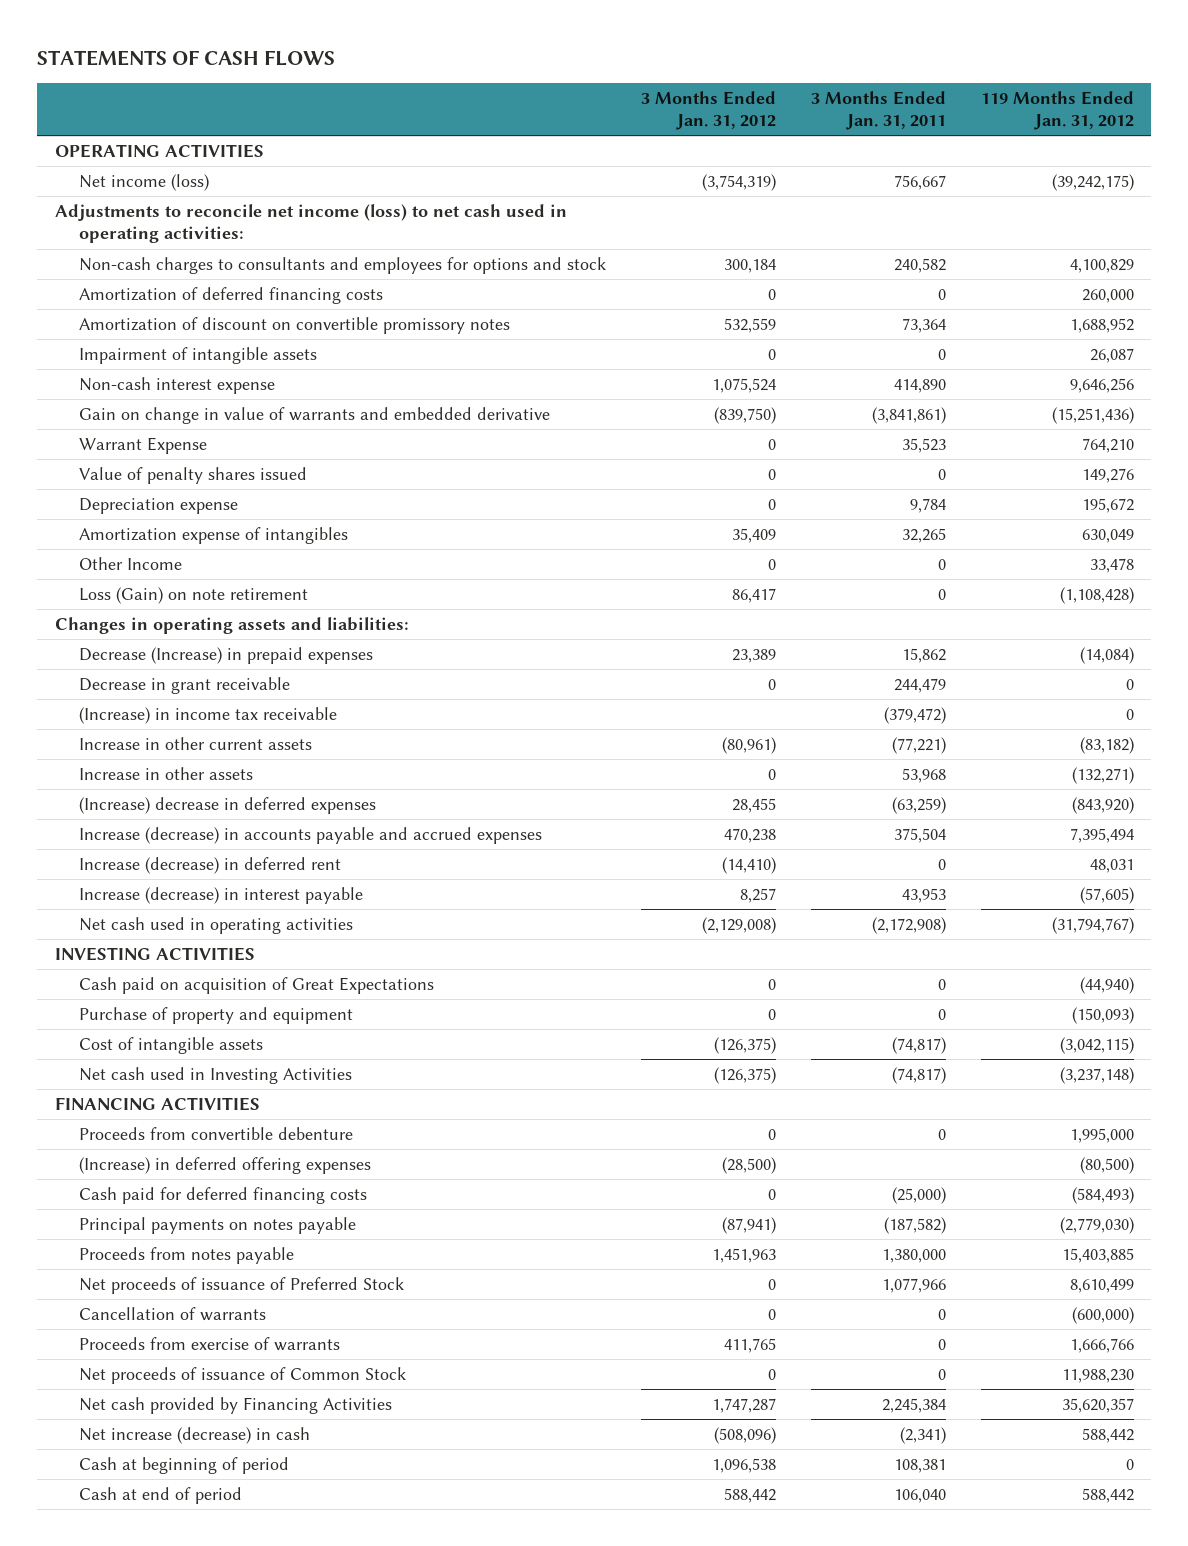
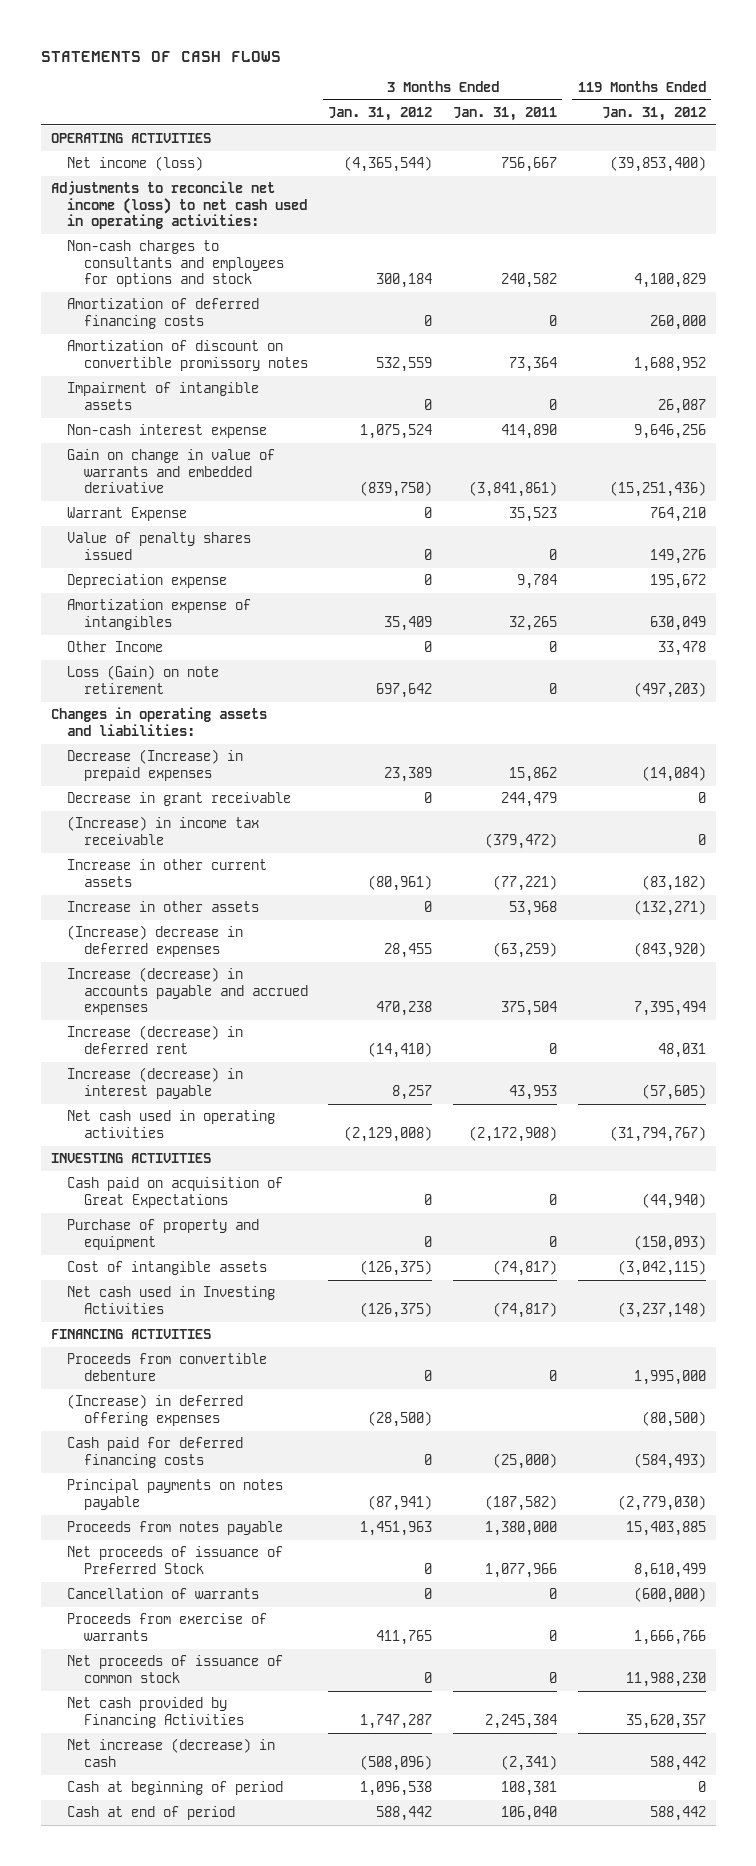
[701,173,776,191] (3,754,319) -> [344,156,433,173] (4,365,544)
[1051,173,1134,191] (39,242,175) -> [609,156,706,173] (39,853,400)
[731,587,776,603] 86,417 -> [376,682,433,698] 697,642
[1059,586,1134,604] (1,108,428) -> [633,681,706,698] (497,203)
[78,1366,406,1384] Net proceeds of issuance of Common Stock -> [67,1655,284,1683] Net proceeds of issuance of common stock

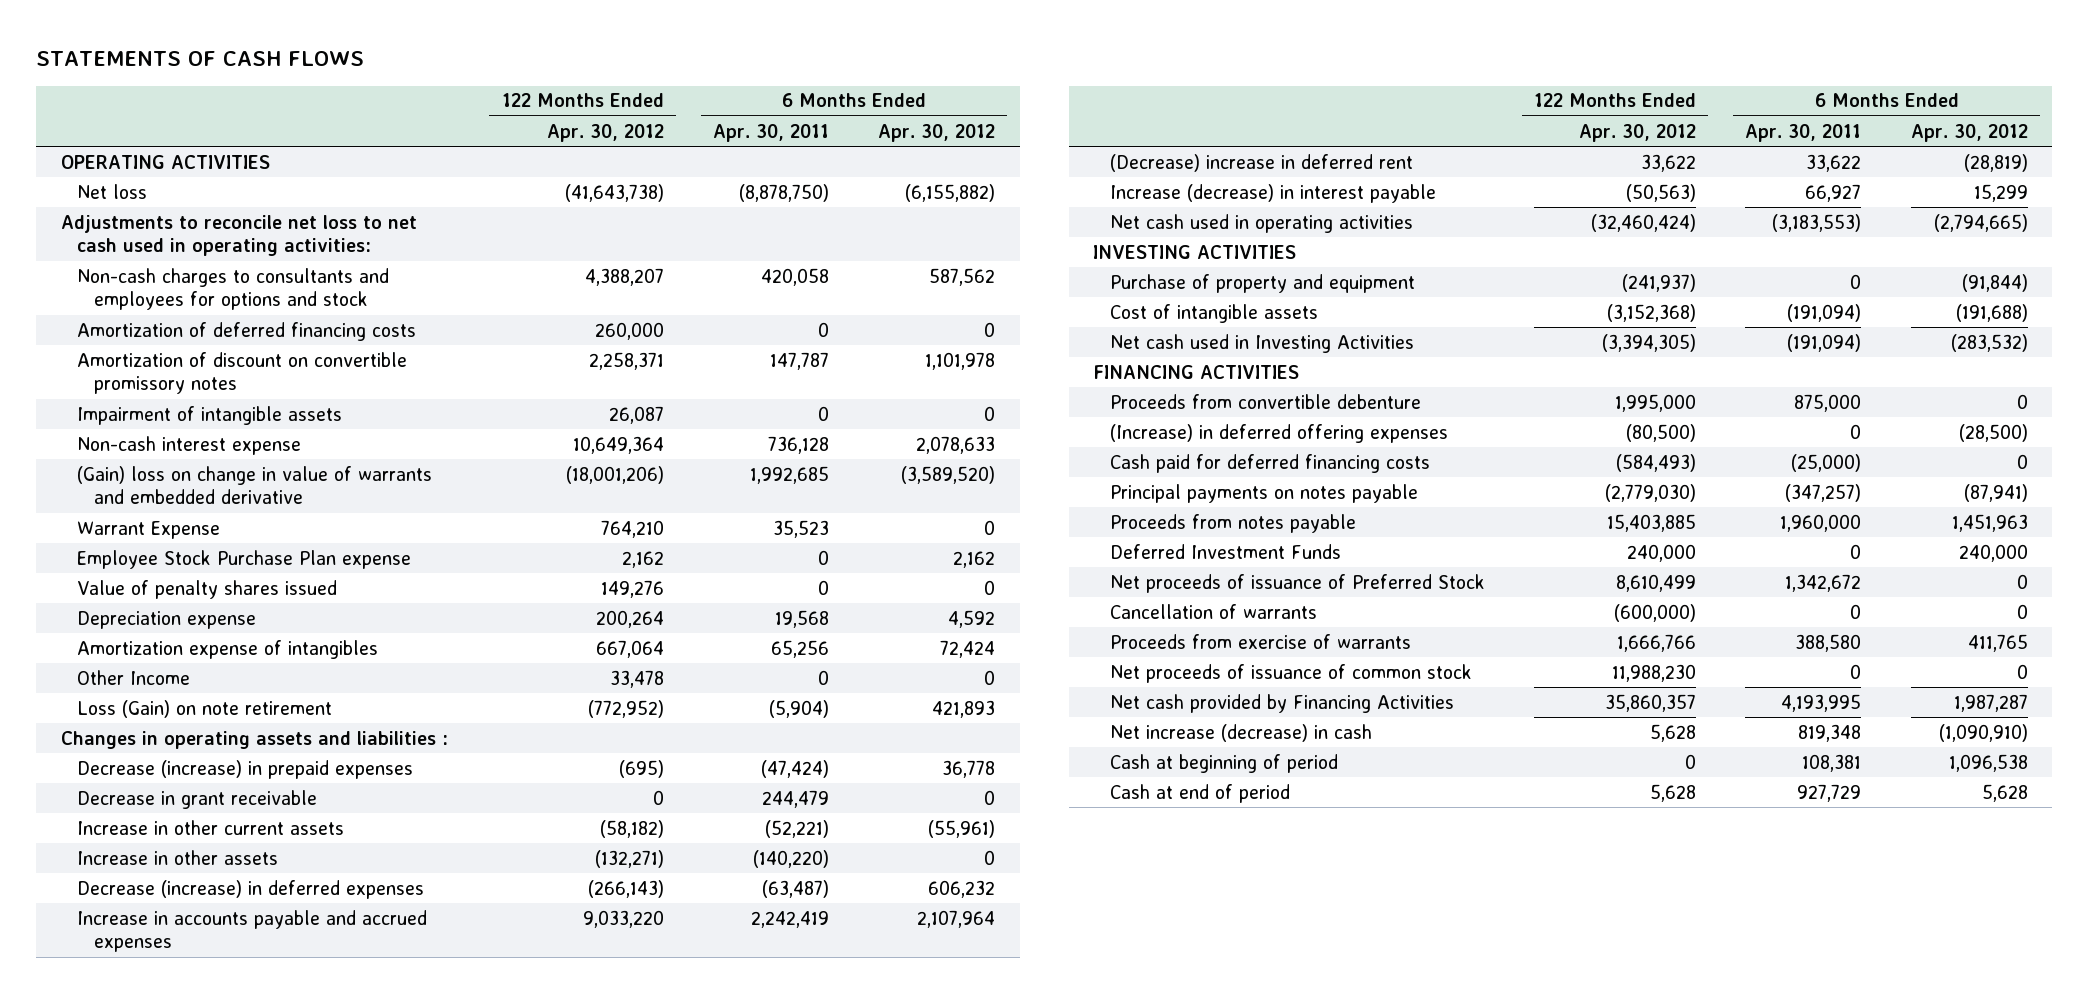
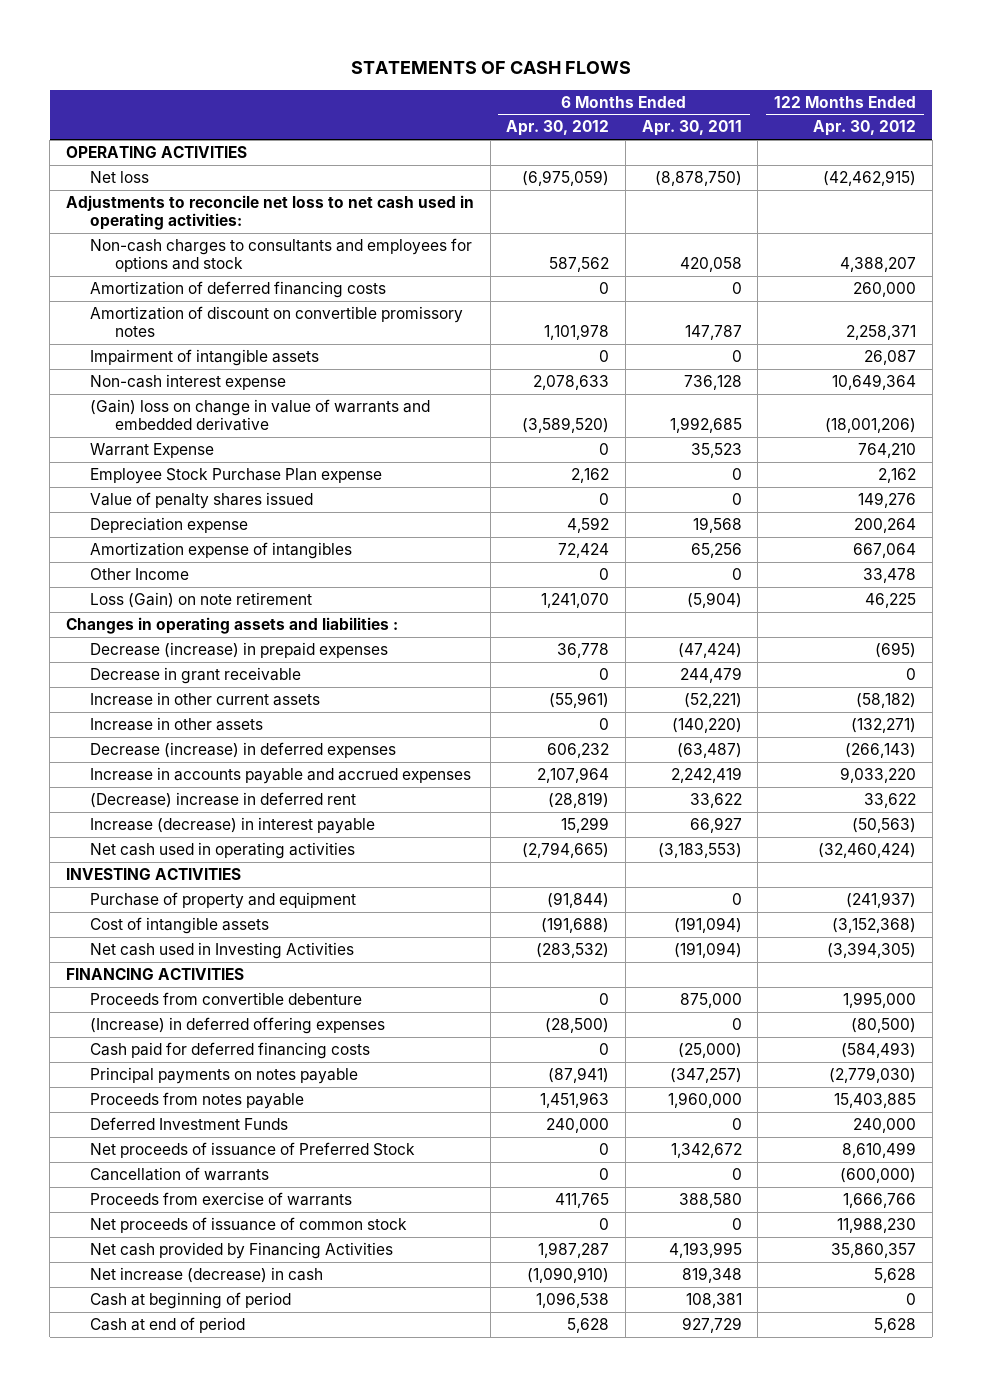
[564,183,664,202] (41,643,738) -> [822,170,916,187] (42,462,915)
[905,183,996,202] (6,155,882) -> [522,170,610,187] (6,975,059)
[587,699,664,718] (772,952) -> [864,593,916,609] 46,225
[932,699,996,718] 421,893 -> [541,593,610,609] 1,241,070

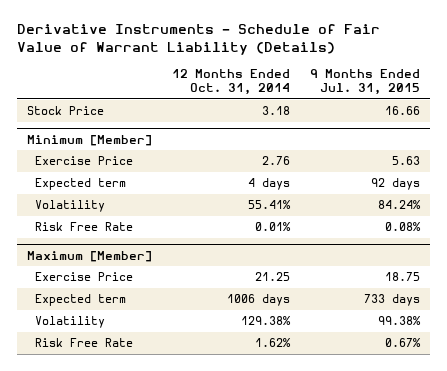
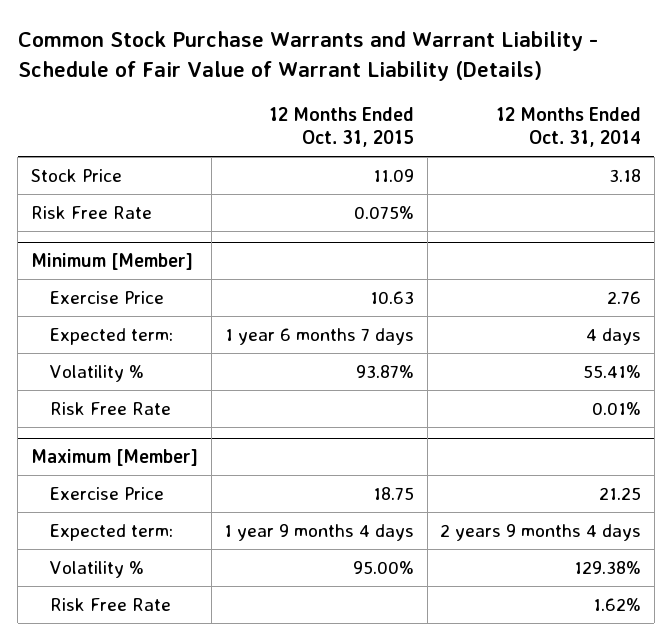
[16,24,380,55] Derivative Instruments - Schedule of Fair Value of Warrant Liability (Details) -> [17,31,598,81] Common Stock Purchase Warrants and Warrant Liability - Schedule of Fair Value of Warrant Liability (Details)
[309,69,420,95] 9 Months Ended Jul. 31, 2015 -> none
none -> [269,106,415,148] 12 Months Ended Oct. 31, 2015
none -> [31,205,153,219] Risk Free Rate
[35,178,127,191] Expected term -> [49,327,173,345] Expected term:
[35,200,106,213] Volatility -> [49,364,144,382] Volatility %
[35,294,127,307] Expected term -> [49,523,173,541] Expected term:
[226,294,290,307] 1006 days -> [440,523,642,541] 2 years 9 months 4 days
[35,316,106,329] Volatility -> [49,560,144,578] Volatility %

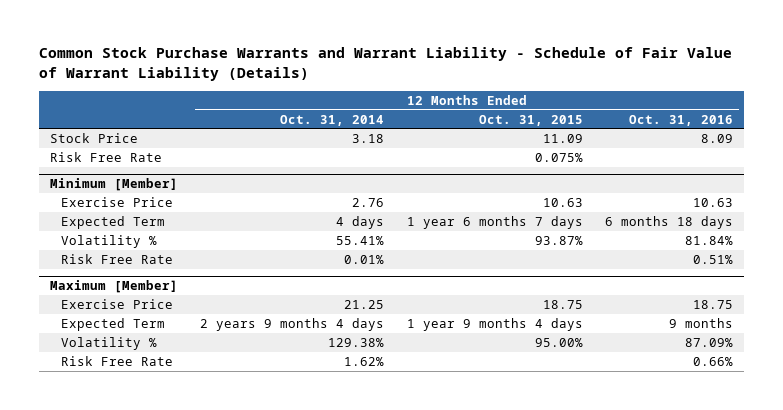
none -> [629,114,734,126] Oct. 31, 2016
[49,327,173,345] Expected term: -> [60,215,165,229] Expected Term
[49,523,173,541] Expected term: -> [60,317,165,331] Expected Term

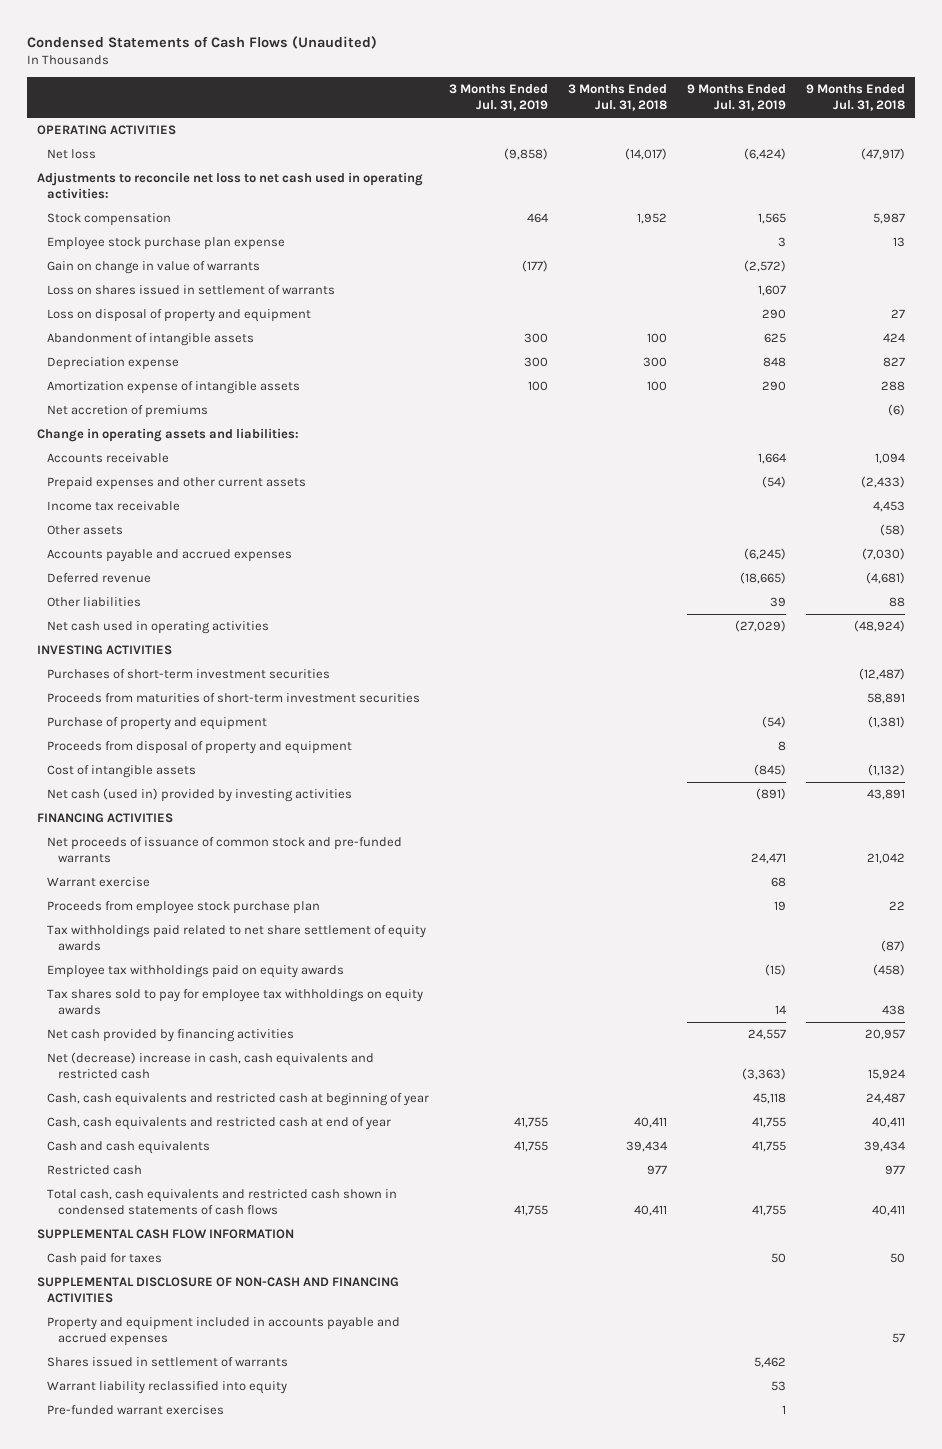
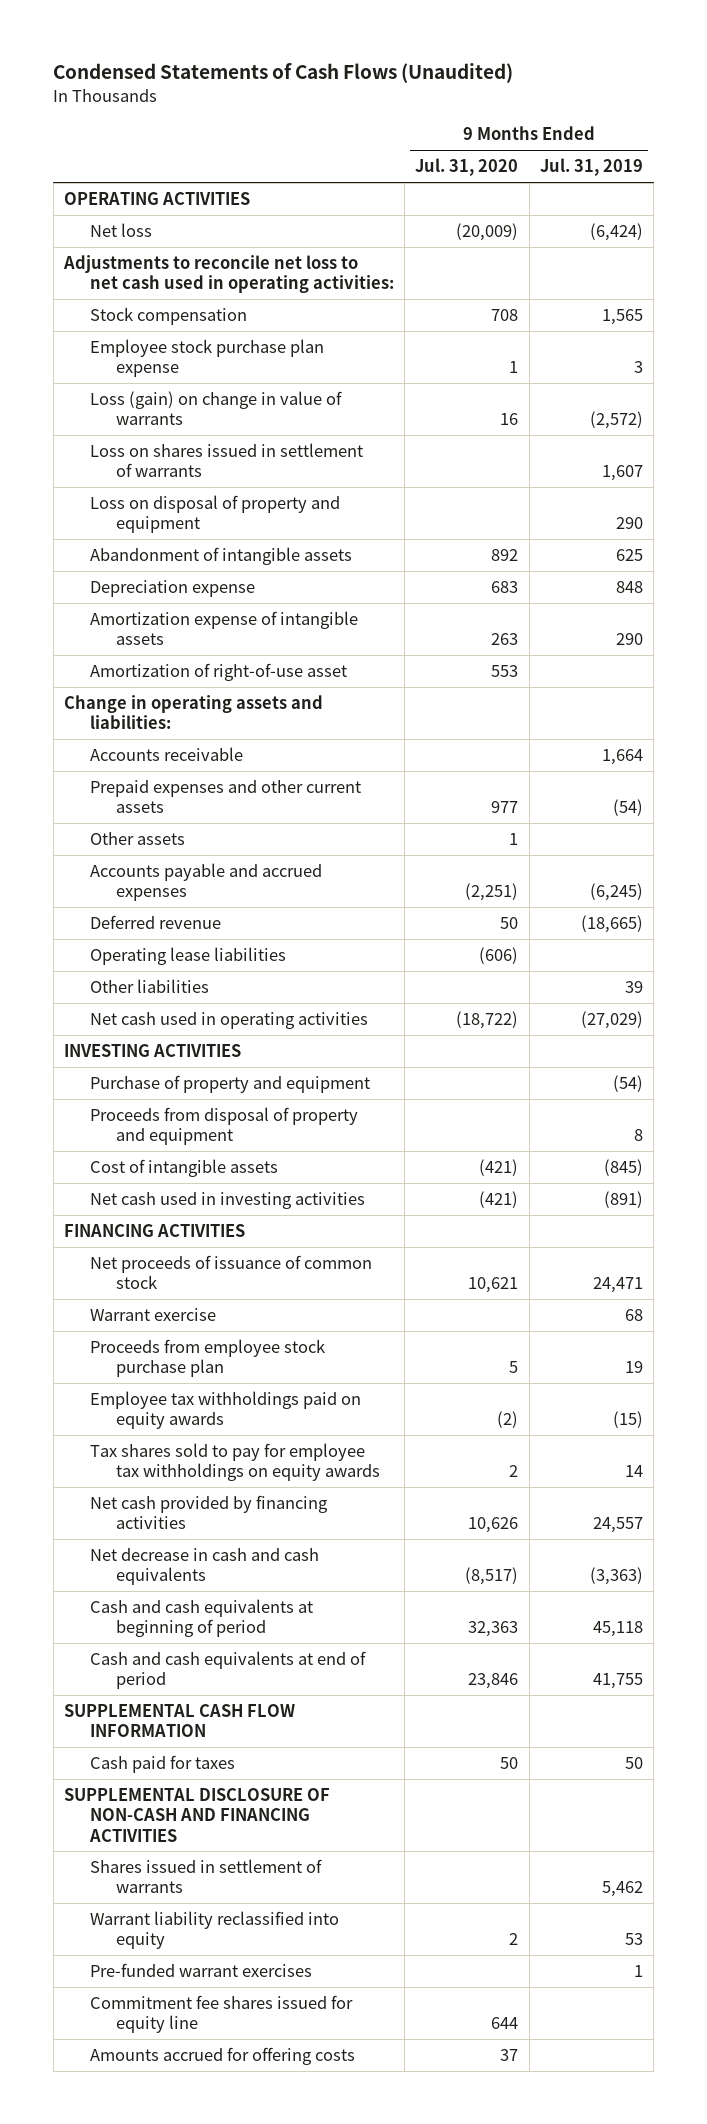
[449,84,549,112] 3 Months Ended Jul. 31, 2019 -> none
[568,84,668,112] 3 Months Ended Jul. 31, 2018 -> none
[805,84,905,112] 9 Months Ended Jul. 31, 2018 -> none
none -> [415,158,519,177] Jul. 31, 2020
[47,261,261,275] Gain on change in value of warrants -> [89,391,342,426] Loss (gain) on change in value of warrants
[47,405,209,419] Net accretion of premiums -> none
none -> [89,663,347,682] Amortization of right-of-use asset
[47,501,181,512] Income tax receivable -> none
none -> [89,947,286,966] Operating lease liabilities
[47,669,331,680] Purchases of short-term investment securities -> none
[47,693,421,704] Proceeds from maturities of short-term investment securities -> none
[47,788,353,803] Net cash (used in) provided by investing activities -> [89,1192,365,1210] Net cash used in investing activities
[47,837,403,864] Net proceeds of issuance of common stock and pre-funded warrants -> [89,1255,372,1290] Net proceeds of issuance of common stock
[47,925,427,952] Tax withholdings paid related to net share settlement of equity awards -> none
[47,1141,211,1155] Cash and cash equivalents -> none
[47,1165,143,1176] Restricted cash -> none
[47,1189,398,1216] Total cash, cash equivalents and restricted cash shown in condensed statements of cash flows -> none
[47,1052,375,1080] Net (decrease) increase in cash, cash equivalents and restricted cash -> [89,1548,319,1586] Net decrease in cash and cash equivalents
[47,1093,430,1107] Cash, cash equivalents and restricted cash at beginning of year -> [89,1599,313,1638] Cash and cash equivalents at beginning of period
[47,1117,392,1131] Cash, cash equivalents and restricted cash at end of year -> [89,1651,366,1690] Cash and cash equivalents at end of period
[47,1317,401,1347] Property and equipment included in accounts payable and accrued expenses -> none
none -> [89,1995,353,2034] Commitment fee shares issued for equity line
none -> [89,2047,355,2066] Amounts accrued for offering costs

